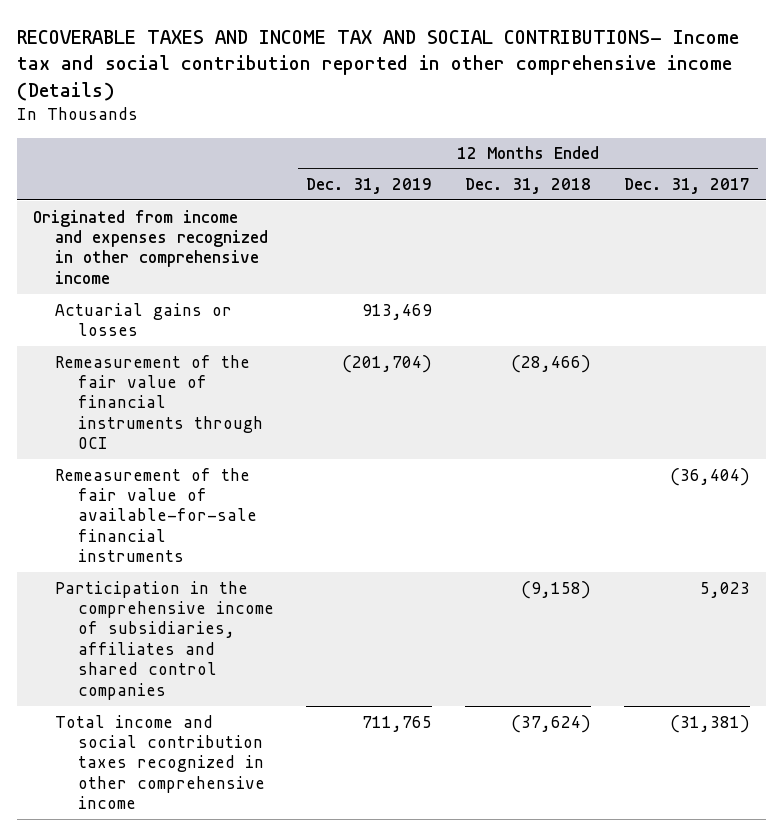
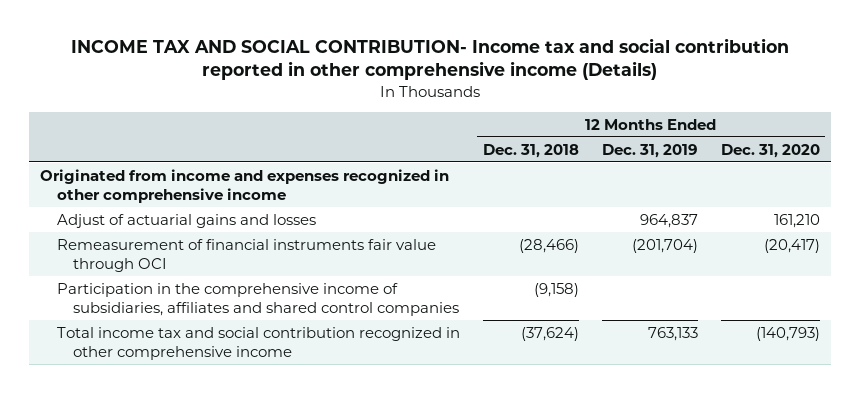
[16,29,739,102] RECOVERABLE TAXES AND INCOME TAX AND SOCIAL CONTRIBUTIONS- Income tax and social contribution reported in other comprehensive income (Details) -> [71,37,790,81] INCOME TAX AND SOCIAL CONTRIBUTION- Income tax and social contribution reported in other comprehensive income (Details)
[623,178,750,195] Dec. 31, 2017 -> none
none -> [720,143,820,158] Dec. 31, 2020
[55,467,257,563] Remeasurement of the fair value of available-for-sale financial instruments -> none
[55,302,233,337] Actuarial gains or losses -> [56,213,316,228] Adjust of actuarial gains and losses
[362,303,433,320] 913,469 -> [639,213,698,228] 964,837
[55,354,263,450] Remeasurement of the fair value of financial instruments through OCI -> [56,238,436,273] Remeasurement of financial instruments fair value through OCI
[55,714,265,810] Total income and social contribution taxes recognized in other comprehensive income -> [56,326,460,361] Total income tax and social contribution recognized in other comprehensive income
[362,715,433,732] 711,765 -> [647,326,698,341] 763,133

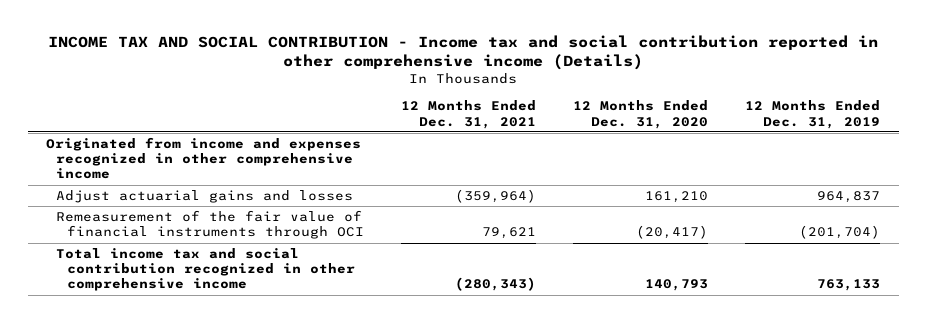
[71,37,790,81] INCOME TAX AND SOCIAL CONTRIBUTION- Income tax and social contribution reported in other comprehensive income (Details) -> [48,34,879,71] INCOME TAX AND SOCIAL CONTRIBUTION - Income tax and social contribution reported in other comprehensive income (Details)
[482,143,579,158] Dec. 31, 2018 -> none
none -> [400,100,536,129] 12 Months Ended Dec. 31, 2021
[56,282,459,317] Participation in the comprehensive income of subsidiaries, affiliates and shared control companies -> none
[56,213,316,228] Adjust of actuarial gains and losses -> [56,190,354,204] Adjust actuarial gains and losses
[56,238,436,273] Remeasurement of financial instruments fair value through OCI -> [56,210,364,240] Remeasurement of the fair value of financial instruments through OCI
[755,326,820,341] (140,793) -> [644,279,708,292] 140,793

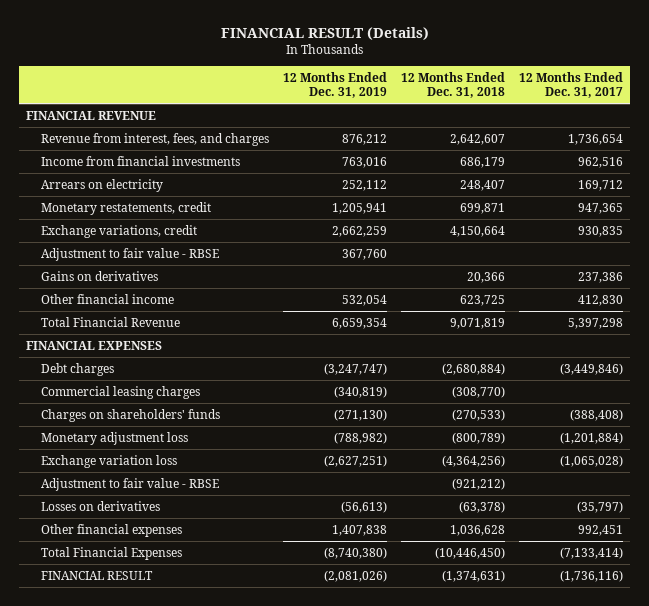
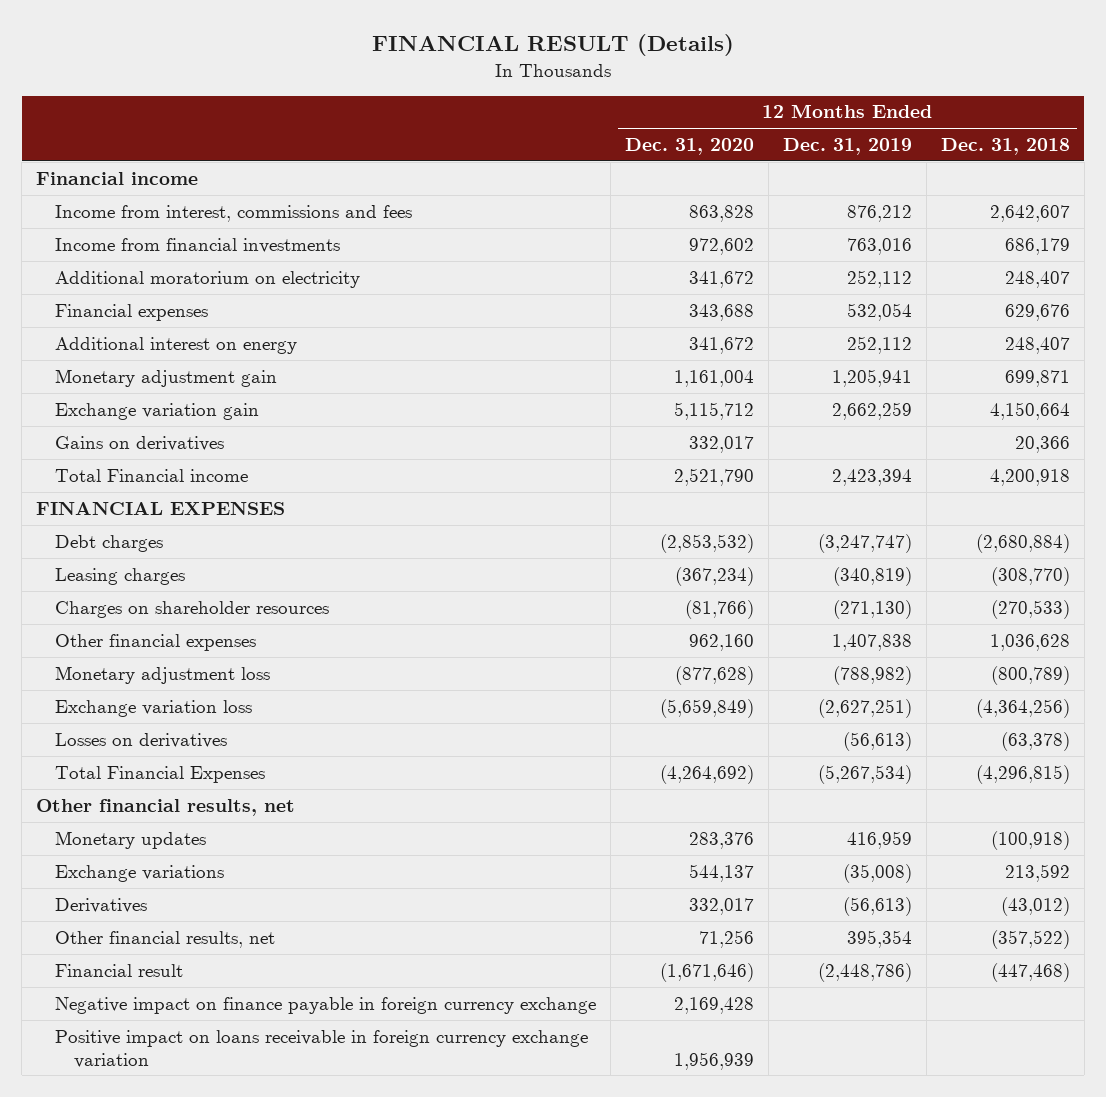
[519,72,624,99] 12 Months Ended Dec. 31, 2017 -> none
none -> [624,138,754,156] Dec. 31, 2020
[25,110,156,120] FINANCIAL REVENUE -> [35,171,198,185] Financial income
[41,132,270,146] Revenue from interest, fees, and charges -> [55,204,413,222] Income from interest, commissions and fees
[41,247,220,261] Adjustment to fair value - RBSE -> none
none -> [55,270,361,288] Additional moratorium on electricity
none -> [55,303,209,321] Financial expenses
[41,178,164,192] Arrears on electricity -> [55,336,298,354] Additional interest on energy
[41,201,212,215] Monetary restatements, credit -> [55,368,278,387] Monetary adjustment gain
[41,224,198,238] Exchange variations, credit -> [55,402,260,420] Exchange variation gain
[41,293,175,304] Other financial income -> none
[41,316,181,327] Total Financial Revenue -> [55,468,249,482] Total Financial income
[332,317,388,329] 6,659,354 -> [831,468,912,486] 2,423,394
[450,317,506,329] 9,071,819 -> [989,468,1070,486] 4,200,918
[41,385,201,399] Commercial leasing charges -> [55,567,186,585] Leasing charges
[41,408,221,422] Charges on shareholders' funds -> [55,600,330,618] Charges on shareholder resources
[41,523,183,537] Other financial expenses -> [55,633,257,651] Other financial expenses
[41,477,220,491] Adjustment to fair value - RBSE -> none
[324,546,388,559] (8,740,380) -> [817,764,912,784] (5,267,534)
[435,546,506,559] (10,446,450) -> [975,764,1070,784] (4,296,815)
none -> [35,798,295,816] Other financial results, net
none -> [55,830,207,849] Monetary updates
none -> [55,864,225,882] Exchange variations
none -> [55,897,148,913] Derivatives
none -> [55,930,276,948] Other financial results, net
[41,570,154,580] FINANCIAL RESULT -> [55,963,184,977] Financial result
[324,569,388,582] (2,081,026) -> [817,962,912,982] (2,448,786)
[442,569,506,582] (1,374,631) -> [990,962,1070,982] (447,468)
none -> [55,996,597,1014] Negative impact on finance payable in foreign currency exchange
none -> [55,1029,589,1068] Positive impact on loans receivable in foreign currency exchange variation

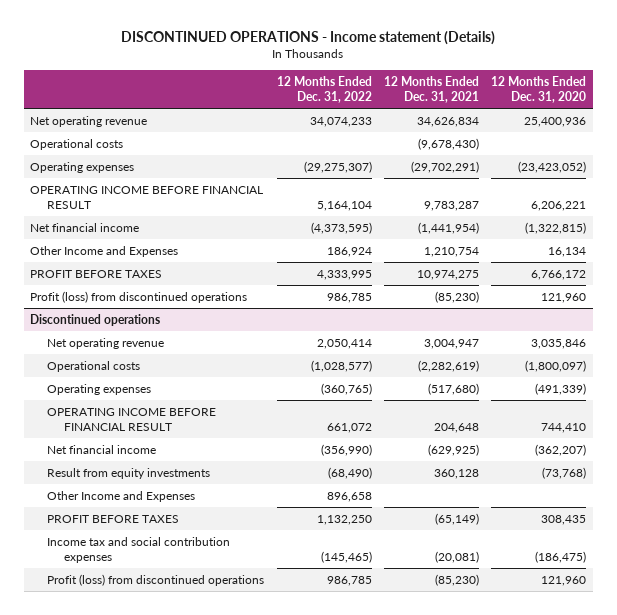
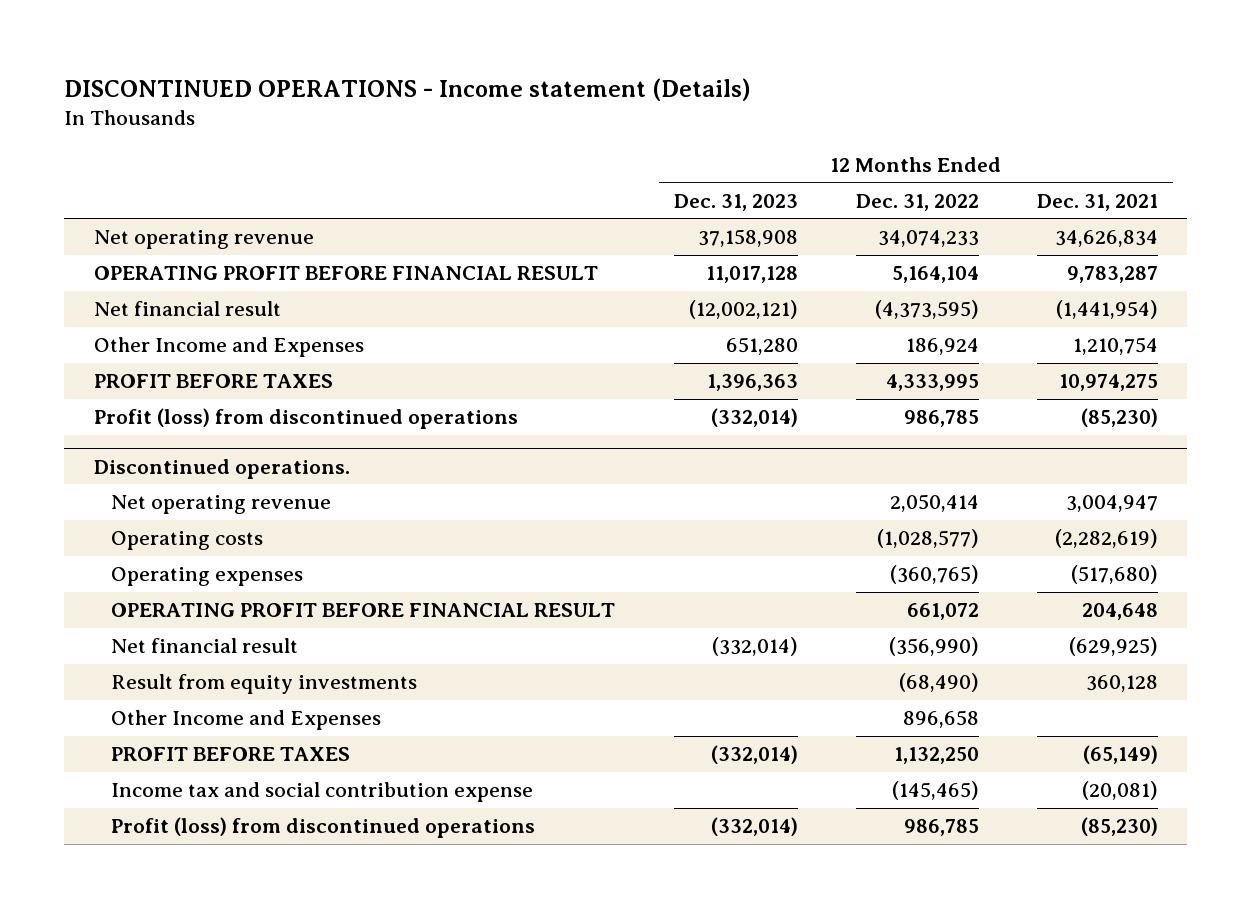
[491,75,587,103] 12 Months Ended Dec. 31, 2020 -> none
none -> [673,193,798,211] Dec. 31, 2023
[30,138,124,150] Operational costs -> none
[30,161,135,173] Operating expenses -> none
[30,185,264,210] OPERATING INCOME BEFORE FINANCIAL RESULT -> [93,266,598,281] OPERATING PROFIT BEFORE FINANCIAL RESULT
[30,222,140,232] Net financial income -> [93,301,281,317] Net financial result
[30,313,161,326] Discontinued operations -> [93,458,350,479] Discontinued operations.
[47,360,141,372] Operational costs -> [111,531,264,551] Operating costs
[47,407,217,432] OPERATING INCOME BEFORE FINANCIAL RESULT -> [111,603,616,618] OPERATING PROFIT BEFORE FINANCIAL RESULT
[47,444,157,454] Net financial income -> [111,638,299,654] Net financial result
[47,536,231,564] Income tax and social contribution expenses -> [111,782,534,803] Income tax and social contribution expense

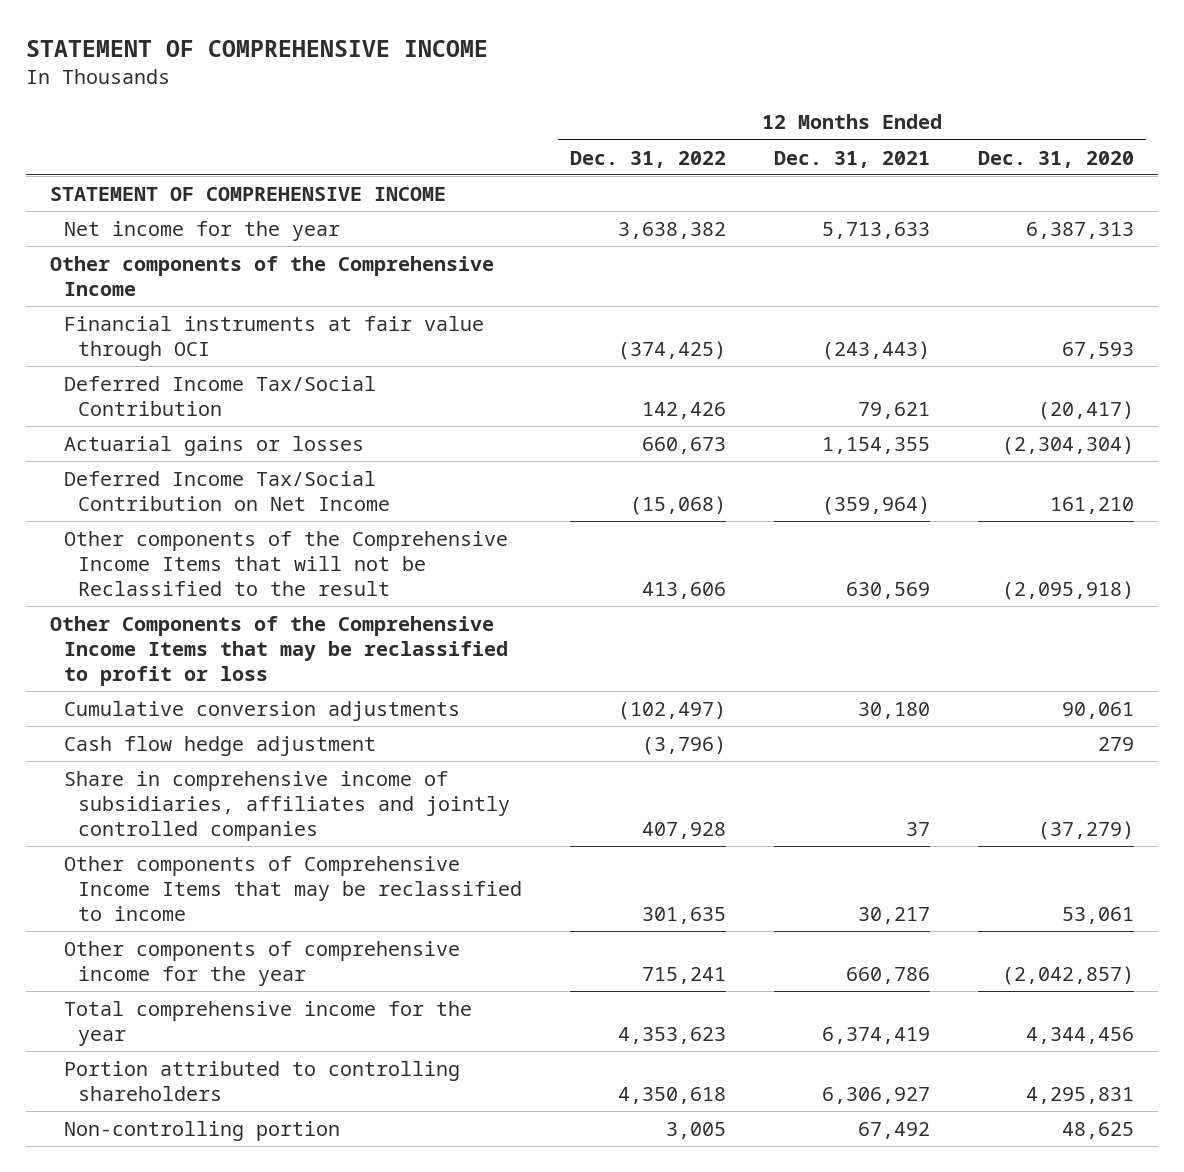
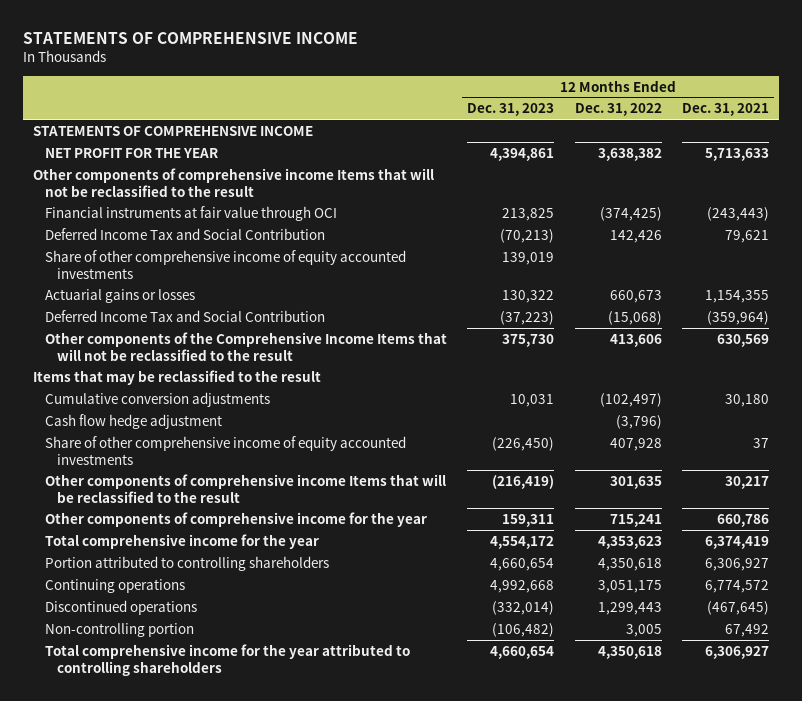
[25,39,488,57] STATEMENT OF COMPREHENSIVE INCOME -> [22,31,358,44] STATEMENTS OF COMPREHENSIVE INCOME
[978,150,1135,168] Dec. 31, 2020 -> none
none -> [467,103,555,117] Dec. 31, 2023
[49,186,446,201] STATEMENT OF COMPREHENSIVE INCOME -> [32,125,313,136] STATEMENTS OF COMPREHENSIVE INCOME
[63,220,340,241] Net income for the year -> [45,147,219,158] NET PROFIT FOR THE YEAR
[49,255,494,296] Other components of the Comprehensive Income -> [32,167,434,197] Other components of comprehensive income Items that will not be reclassified to the result
[63,375,376,416] Deferred Income Tax/Social Contribution -> [45,227,326,240] Deferred Income Tax and Social Contribution
none -> [45,249,407,279] Share of other comprehensive income of equity accounted investments
[63,470,391,511] Deferred Income Tax/Social Contribution on Net Income -> [45,309,326,322] Deferred Income Tax and Social Contribution
[63,530,508,596] Other components of the Comprehensive Income Items that will not be Reclassified to the result -> [45,331,448,361] Other components of the Comprehensive Income Items that will not be reclassified to the result
[49,615,508,686] Other Components of the Comprehensive Income Items that may be reclassified to profit or loss -> [32,369,321,385] Items that may be reclassified to the result
[63,770,511,841] Share in comprehensive income of subsidiaries, affiliates and jointly controlled companies -> [45,435,407,465] Share of other comprehensive income of equity accounted investments
[63,855,523,921] Other components of Comprehensive Income Items that may be reclassified to income -> [45,473,447,503] Other components of comprehensive income Items that will be reclassified to the result
none -> [45,578,186,593] Continuing operations
none -> [45,599,198,615] Discontinued operations
none -> [45,643,411,676] Total comprehensive income for the year attributed to controlling shareholders

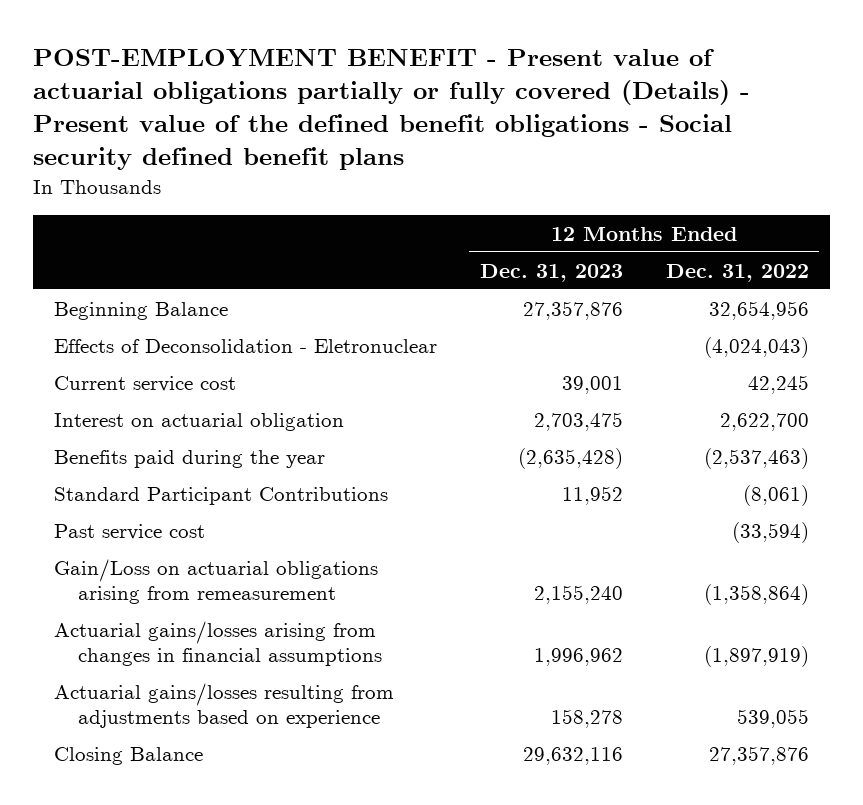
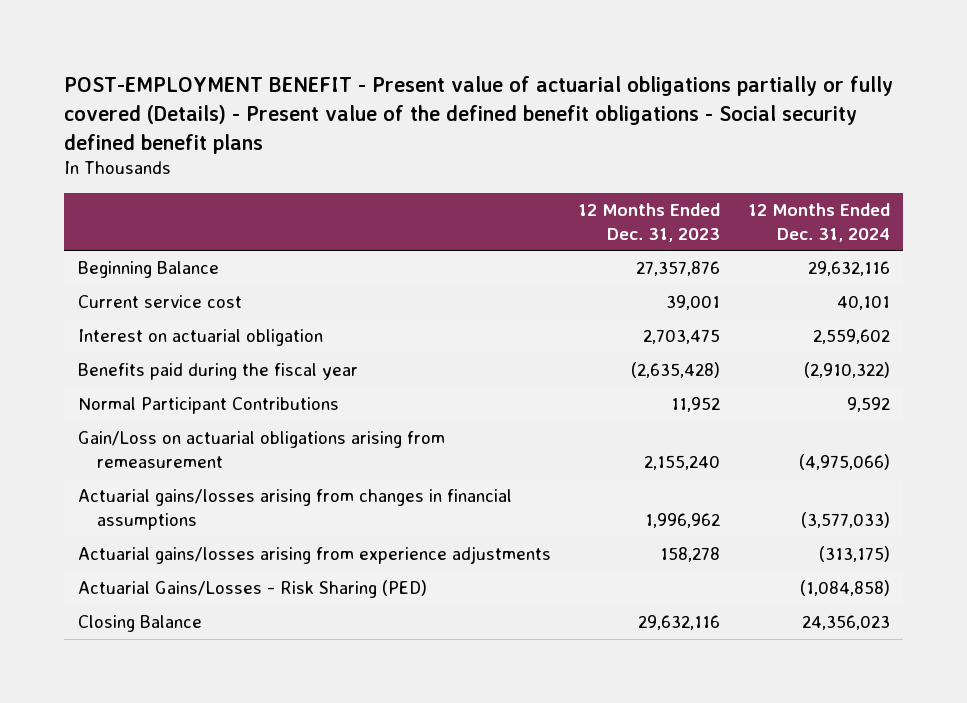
[665,263,809,282] Dec. 31, 2022 -> none
none -> [747,202,890,242] 12 Months Ended Dec. 31, 2024
[54,338,438,353] Effects of Deconsolidation - Eletronuclear -> none
[54,523,206,540] Past service cost -> none
[54,449,326,468] Benefits paid during the year -> [77,363,358,381] Benefits paid during the fiscal year
[54,486,389,505] Standard Participant Contributions -> [77,397,339,415] Normal Participant Contributions
[54,682,395,728] Actuarial gains/losses resulting from adjustments based on experience -> [77,546,551,565] Actuarial gains/losses arising from experience adjustments
none -> [77,580,427,599] Actuarial Gains/Losses - Risk Sharing (PED)

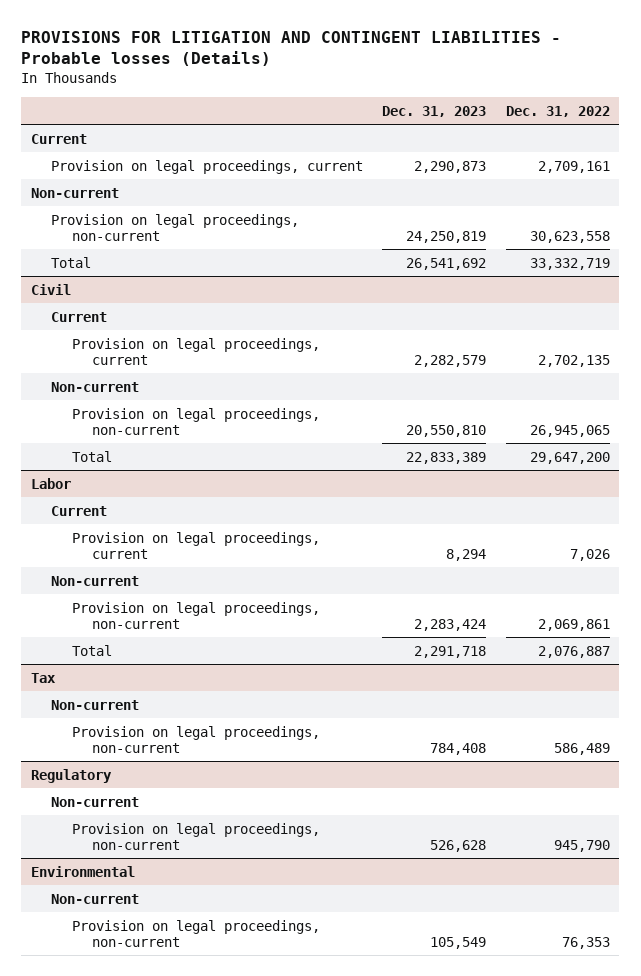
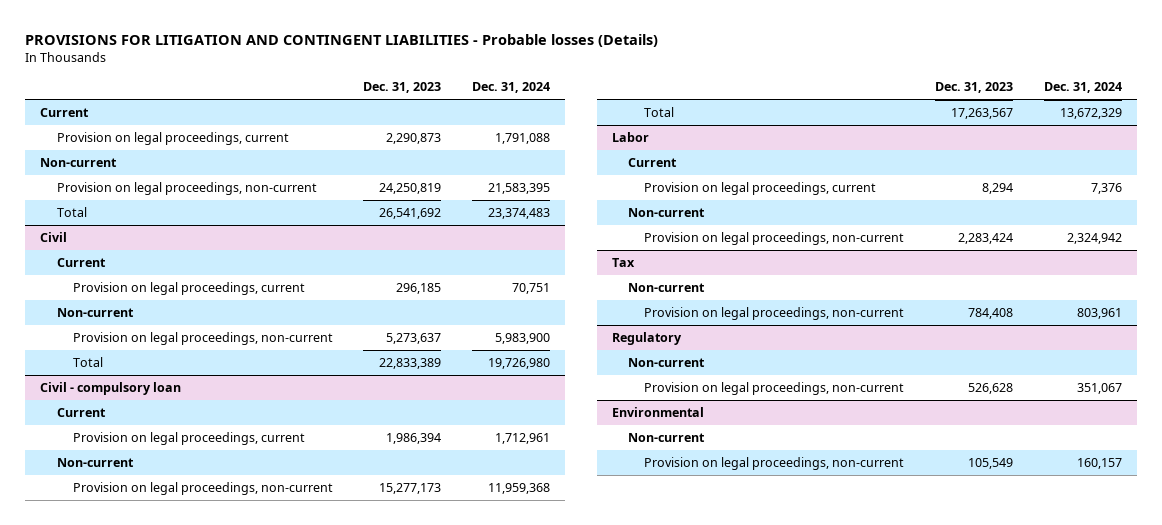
[505,105,610,117] Dec. 31, 2022 -> none
none -> [472,82,551,94] Dec. 31, 2024
[414,354,487,367] 2,282,579 -> [396,283,442,295] 296,185
[406,424,487,437] 20,550,810 -> [386,333,442,345] 5,273,637
none -> [40,382,182,396] Civil - compulsory loan
none -> [56,408,106,418] Current
none -> [72,432,305,446] Provision on legal proceedings, current
none -> [56,458,134,468] Non-current
none -> [72,482,333,496] Provision on legal proceedings, non-current
none -> [644,107,675,118] Total
[71,644,112,656] Total -> none

